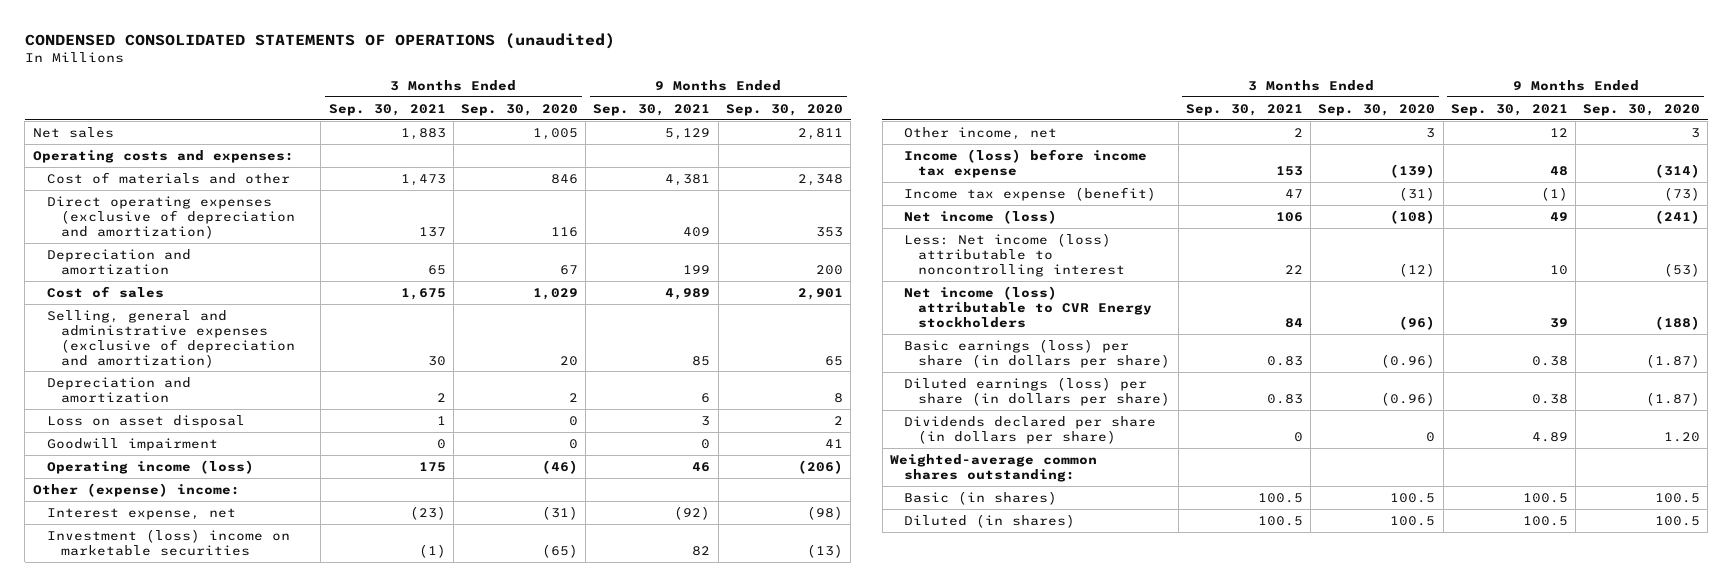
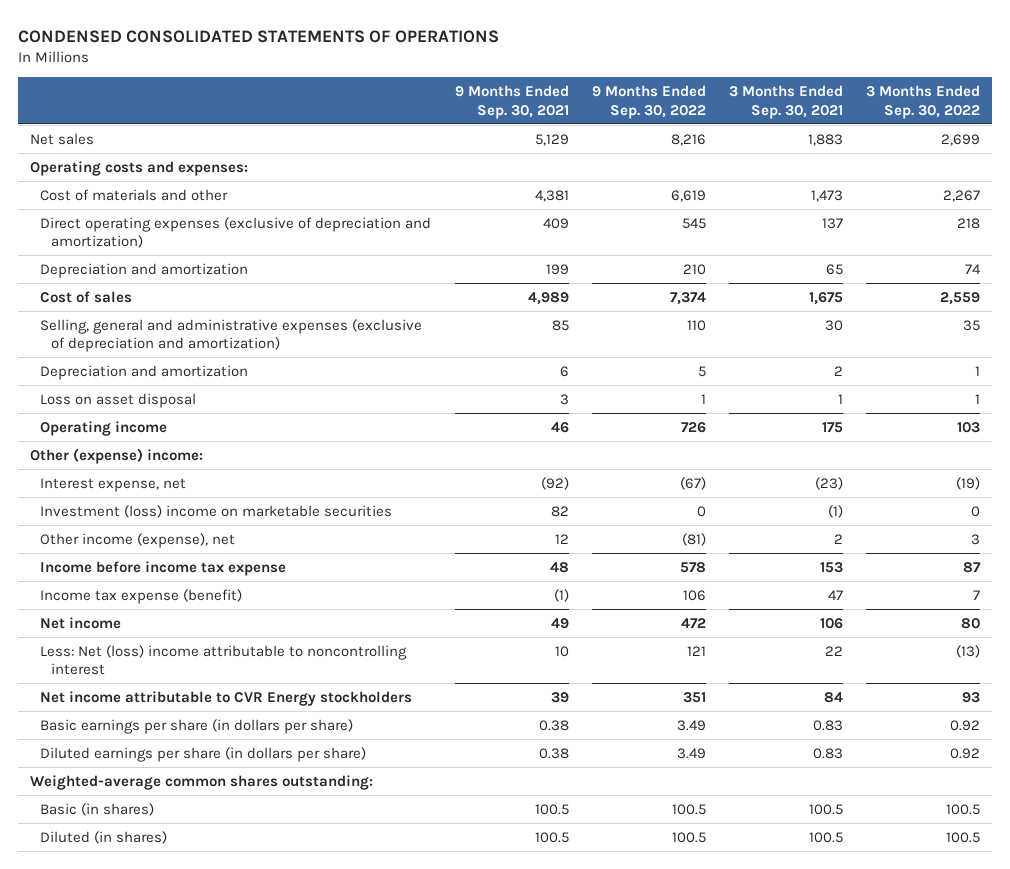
[24,32,615,49] CONDENSED CONSOLIDATED STATEMENTS OF OPERATIONS (unaudited) -> [18,29,500,43] CONDENSED CONSOLIDATED STATEMENTS OF OPERATIONS
[460,103,578,116] Sep. 30, 2020 -> none
[725,103,843,116] Sep. 30, 2020 -> none
none -> [591,85,706,119] 9 Months Ended Sep. 30, 2022
none -> [866,85,981,119] 3 Months Ended Sep. 30, 2022
[46,437,218,451] Goodwill impairment -> none
[46,459,254,474] Operating income (loss) -> [40,420,168,436] Operating income
[904,126,1058,140] Other income, net -> [40,532,236,548] Other income (expense), net
[904,148,1148,178] Income (loss) before income tax expense -> [40,560,287,576] Income before income tax expense
[904,415,1157,444] Dividends declared per share (in dollars per share) -> none
[904,209,1058,224] Net income (loss) -> [40,616,122,629] Net income
[904,232,1126,277] Less: Net income (loss) attributable to noncontrolling interest -> [40,644,408,676] Less: Net (loss) income attributable to noncontrolling interest
[904,285,1153,328] Net income (loss) attributable to CVR Energy stockholders -> [40,690,413,706] Net income attributable to CVR Energy stockholders
[904,338,1171,368] Basic earnings (loss) per share (in dollars per share) -> [40,718,354,734] Basic earnings per share (in dollars per share)
[904,376,1171,406] Diluted earnings (loss) per share (in dollars per share) -> [40,746,367,762] Diluted earnings per share (in dollars per share)

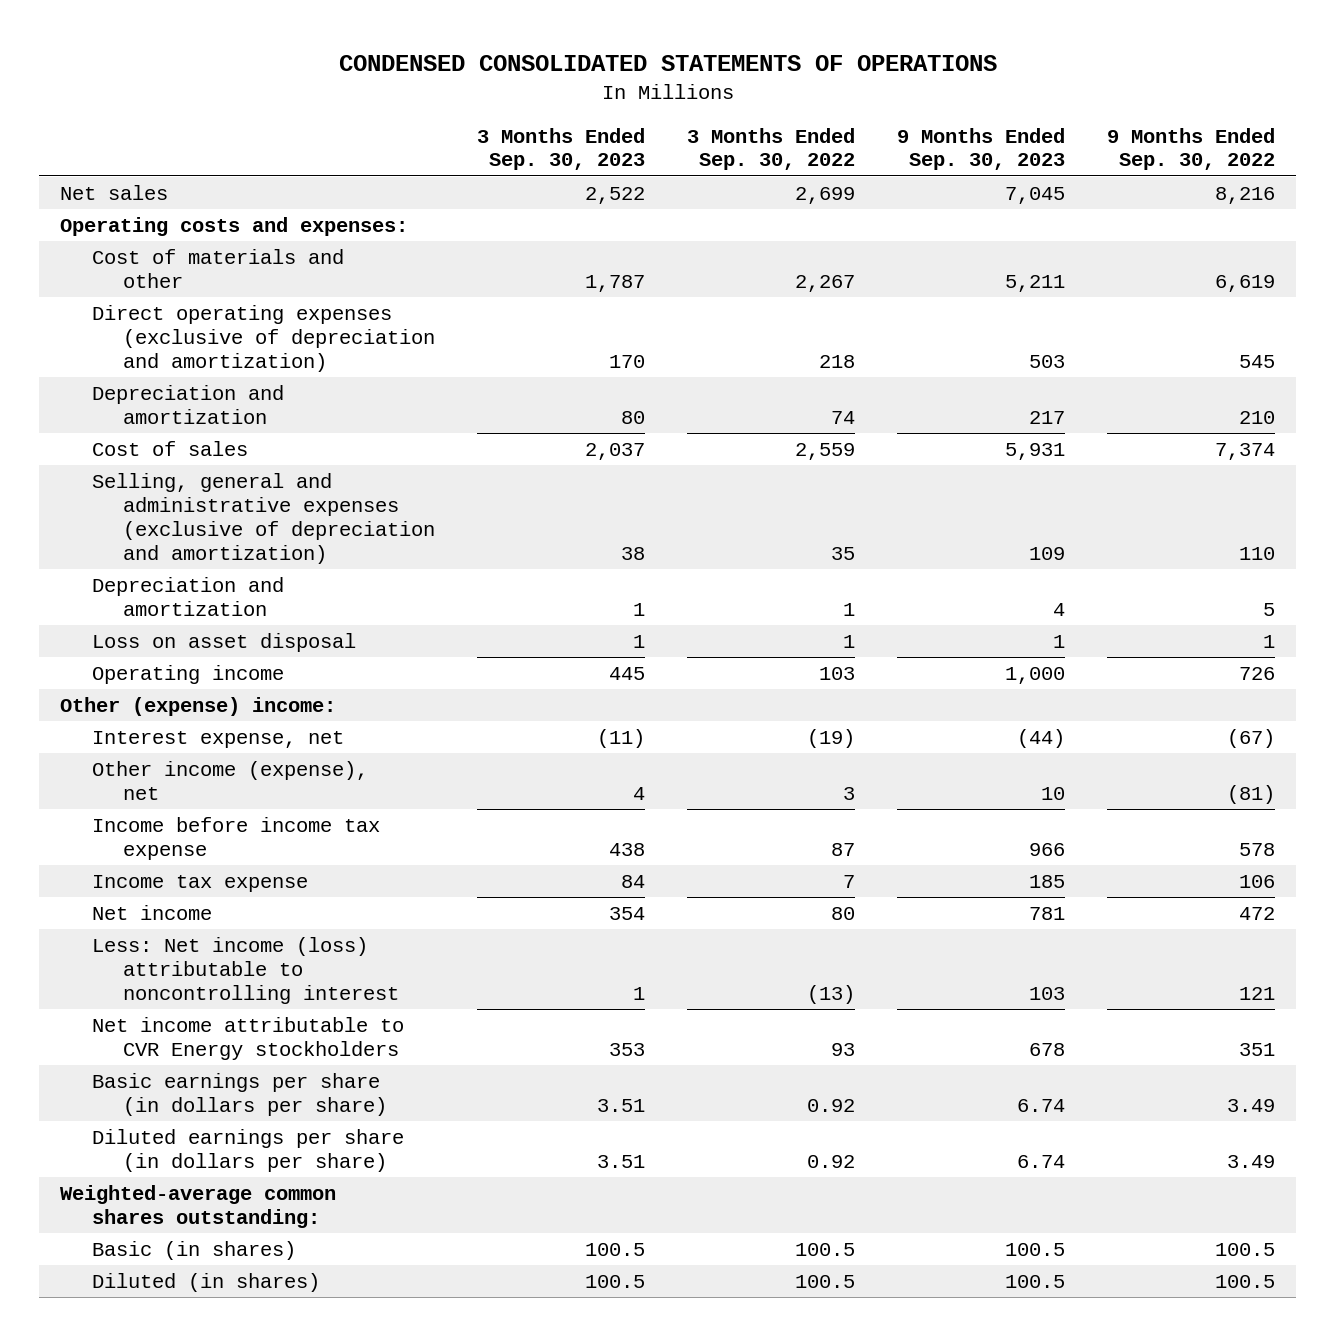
[454,85,569,119] 9 Months Ended Sep. 30, 2021 -> none
[728,85,843,119] 3 Months Ended Sep. 30, 2021 -> none
none -> [477,127,646,171] 3 Months Ended Sep. 30, 2023
none -> [897,127,1066,171] 9 Months Ended Sep. 30, 2023
[40,504,393,518] Investment (loss) income on marketable securities -> none
[40,588,243,604] Income tax expense (benefit) -> [91,875,308,893] Income tax expense
[40,644,408,676] Less: Net (loss) income attributable to noncontrolling interest -> [91,937,400,1004] Less: Net income (loss) attributable to noncontrolling interest

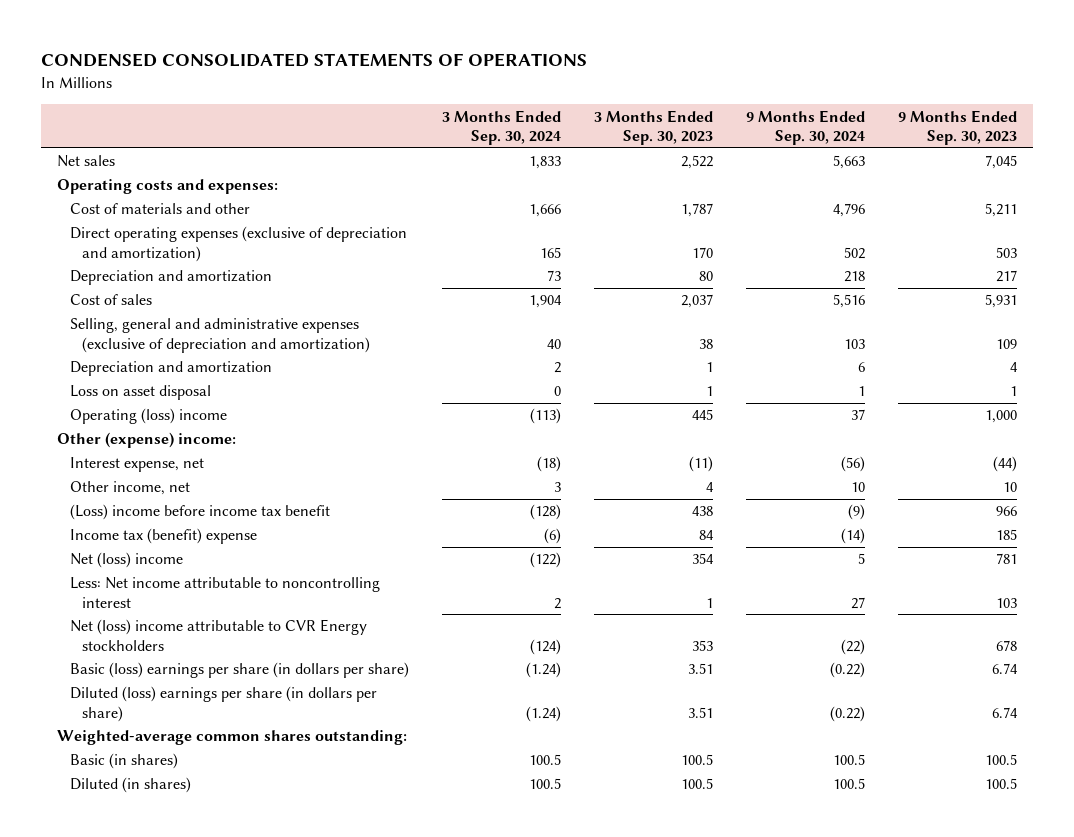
[687,127,856,171] 3 Months Ended Sep. 30, 2022 -> none
[1107,127,1276,171] 9 Months Ended Sep. 30, 2022 -> none
none -> [441,109,561,145] 3 Months Ended Sep. 30, 2024
none -> [745,109,865,145] 9 Months Ended Sep. 30, 2024
[91,665,284,685] Operating income -> [69,408,227,425] Operating (loss) income
[91,761,368,800] Other income (expense), net -> [69,481,190,496] Other income, net
[91,817,380,860] Income before income tax expense -> [69,504,330,521] (Loss) income before income tax benefit
[91,875,308,893] Income tax expense -> [69,528,257,545] Income tax (benefit) expense
[91,905,212,921] Net income -> [69,552,183,569] Net (loss) income
[91,937,400,1004] Less: Net income (loss) attributable to noncontrolling interest -> [69,577,380,608] Less: Net income attributable to noncontrolling interest
[91,1017,404,1060] Net income attributable to CVR Energy stockholders -> [69,619,367,651] Net (loss) income attributable to CVR Energy stockholders
[91,1073,388,1116] Basic earnings per share (in dollars per share) -> [69,662,409,679] Basic (loss) earnings per share (in dollars per share)
[91,1129,404,1172] Diluted earnings per share (in dollars per share) -> [69,686,377,722] Diluted (loss) earnings per share (in dollars per share)

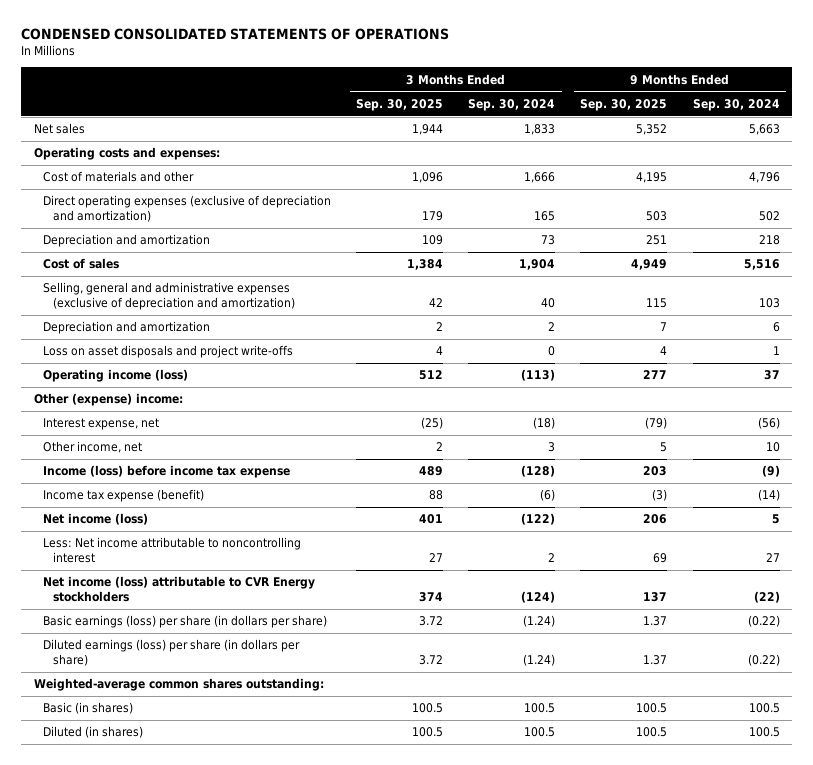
[593,109,713,145] 3 Months Ended Sep. 30, 2023 -> none
[897,109,1017,145] 9 Months Ended Sep. 30, 2023 -> none
none -> [356,99,444,112] Sep. 30, 2025
none -> [580,99,668,112] Sep. 30, 2025
[69,385,211,401] Loss on asset disposal -> [43,345,294,359] Loss on asset disposals and project write-offs
[69,408,227,425] Operating (loss) income -> [43,369,189,383] Operating income (loss)
[69,504,330,521] (Loss) income before income tax benefit -> [43,465,291,479] Income (loss) before income tax expense
[69,528,257,545] Income tax (benefit) expense -> [43,489,205,503] Income tax expense (benefit)
[69,552,183,569] Net (loss) income -> [43,513,149,526] Net income (loss)
[69,619,367,651] Net (loss) income attributable to CVR Energy stockholders -> [43,576,316,603] Net income (loss) attributable to CVR Energy stockholders
[69,662,409,679] Basic (loss) earnings per share (in dollars per share) -> [43,615,328,629] Basic earnings (loss) per share (in dollars per share)
[69,686,377,722] Diluted (loss) earnings per share (in dollars per share) -> [43,639,301,667] Diluted earnings (loss) per share (in dollars per share)

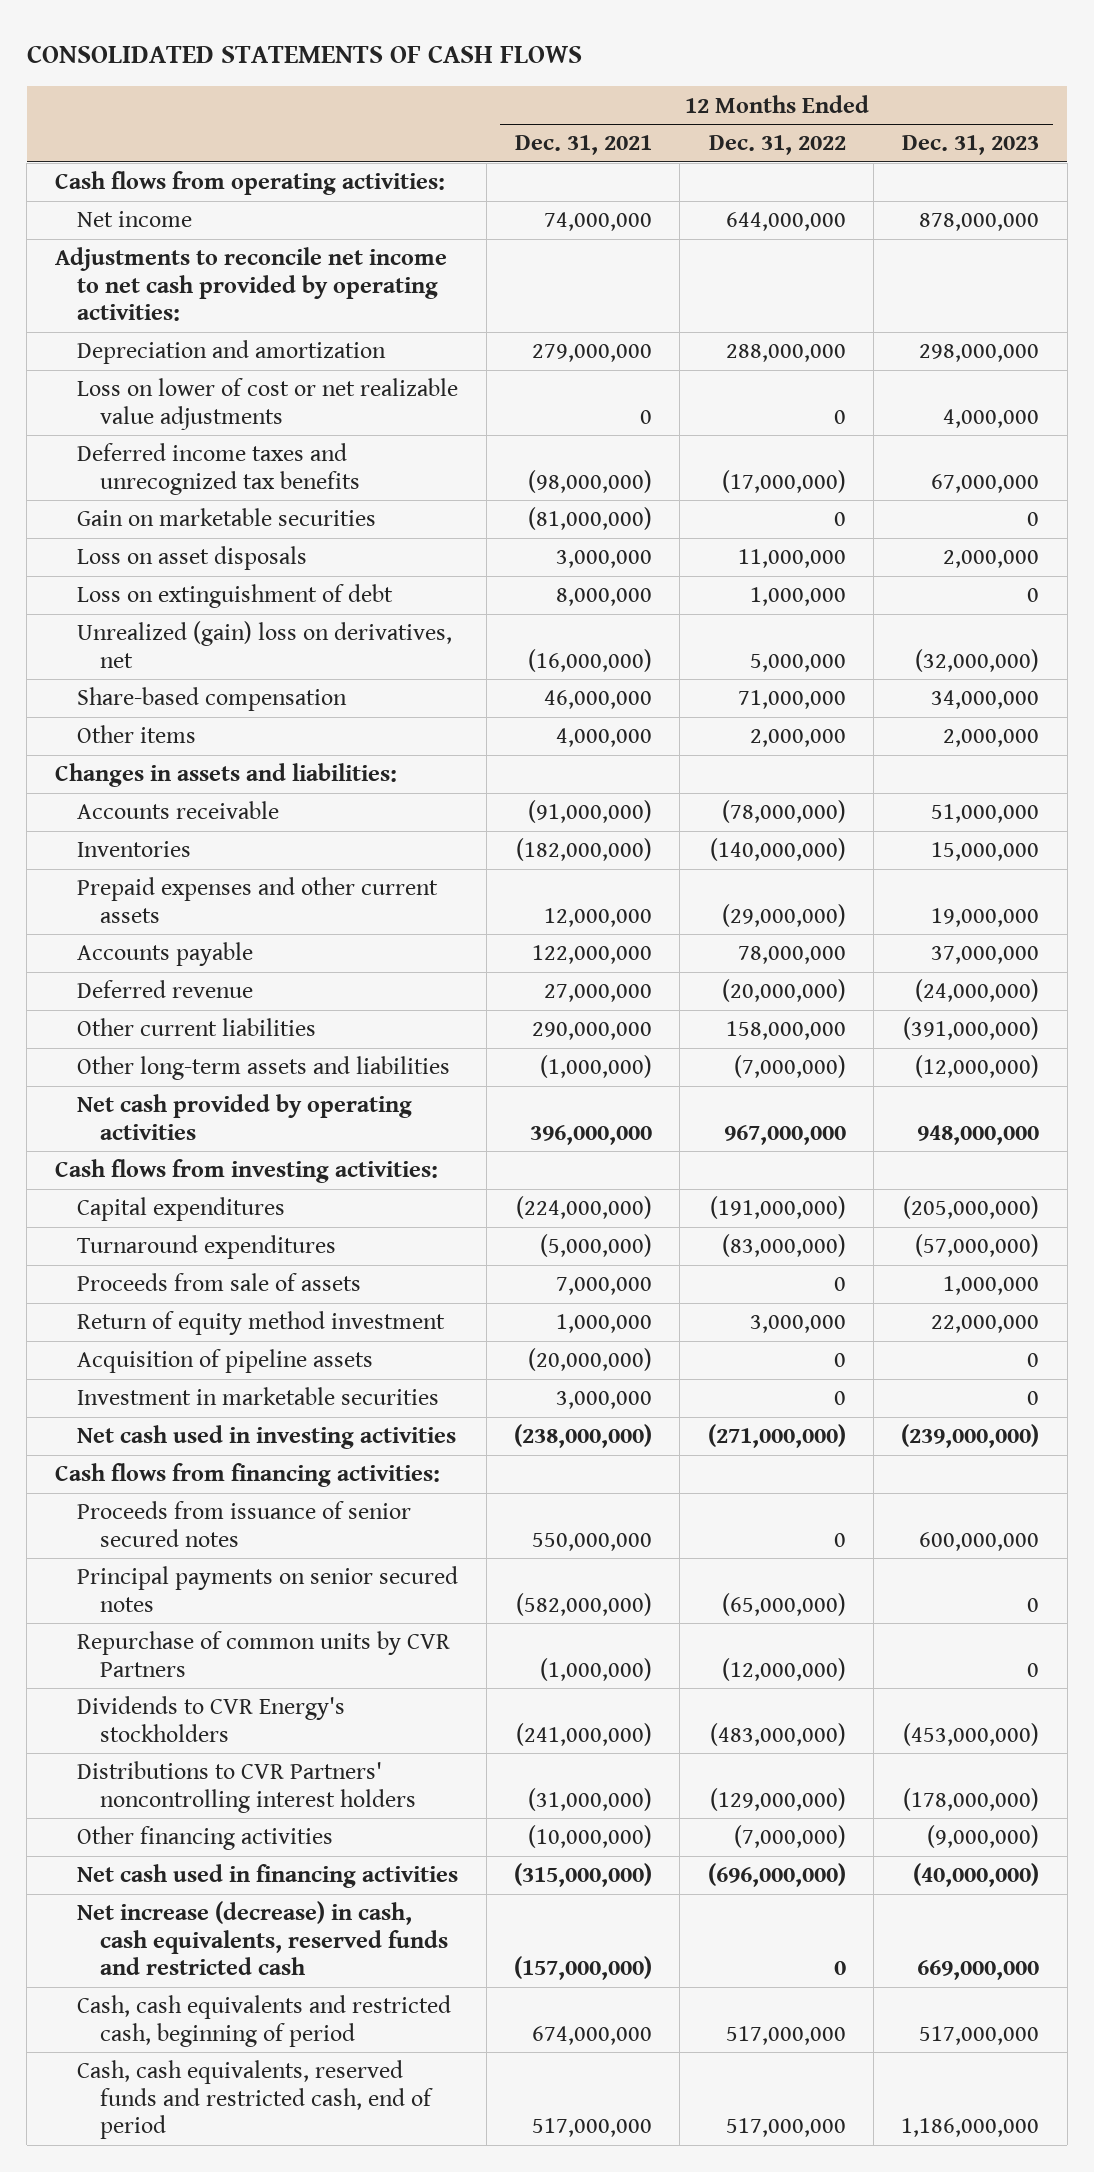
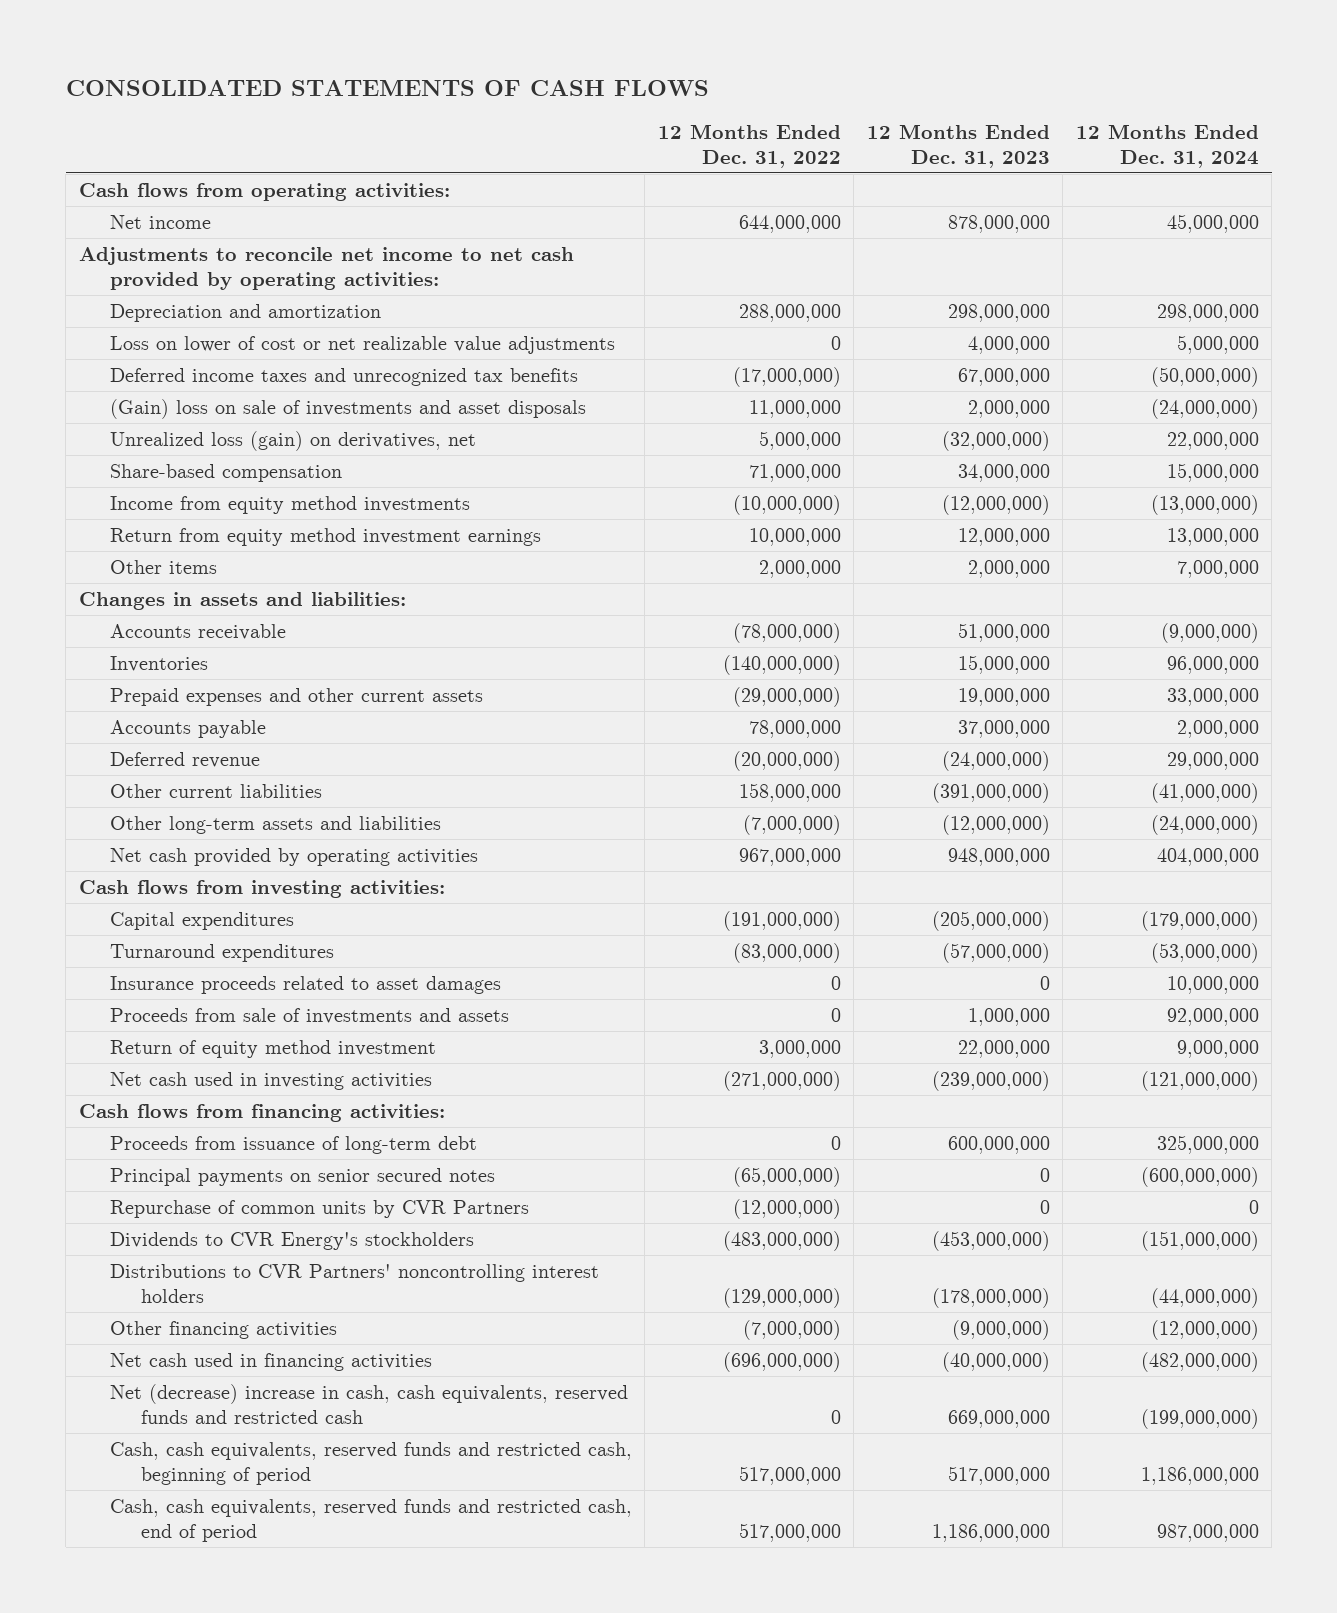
[515,135,653,156] Dec. 31, 2021 -> none
none -> [1075,123,1259,168] 12 Months Ended Dec. 31, 2024
[77,508,377,527] Gain on marketable securities -> none
[77,584,394,609] Loss on extinguishment of debt -> none
[77,546,308,571] Loss on asset disposals -> [109,398,586,419] (Gain) loss on sale of investments and asset disposals
[77,621,453,668] Unrealized (gain) loss on derivatives, net -> [109,430,476,451] Unrealized loss (gain) on derivatives, net
none -> [109,495,470,514] Income from equity method investments
none -> [109,527,541,546] Return from equity method investment earnings
none -> [109,975,501,994] Insurance proceeds related to asset damages
[77,1273,362,1292] Proceeds from sale of assets -> [109,1007,509,1024] Proceeds from sale of investments and assets
[77,1349,374,1374] Acquisition of pipeline assets -> none
[77,1387,440,1406] Investment in marketable securities -> none
[77,1501,412,1547] Proceeds from issuance of senior secured notes -> [109,1135,477,1154] Proceeds from issuance of long-term debt
[77,1901,449,1975] Net increase (decrease) in cash, cash equivalents, reserved funds and restricted cash -> [109,1383,628,1424] Net (decrease) increase in cash, cash equivalents, reserved funds and restricted cash
[77,1995,452,2047] Cash, cash equivalents and restricted cash, beginning of period -> [109,1441,632,1485] Cash, cash equivalents, reserved funds and restricted cash, beginning of period

